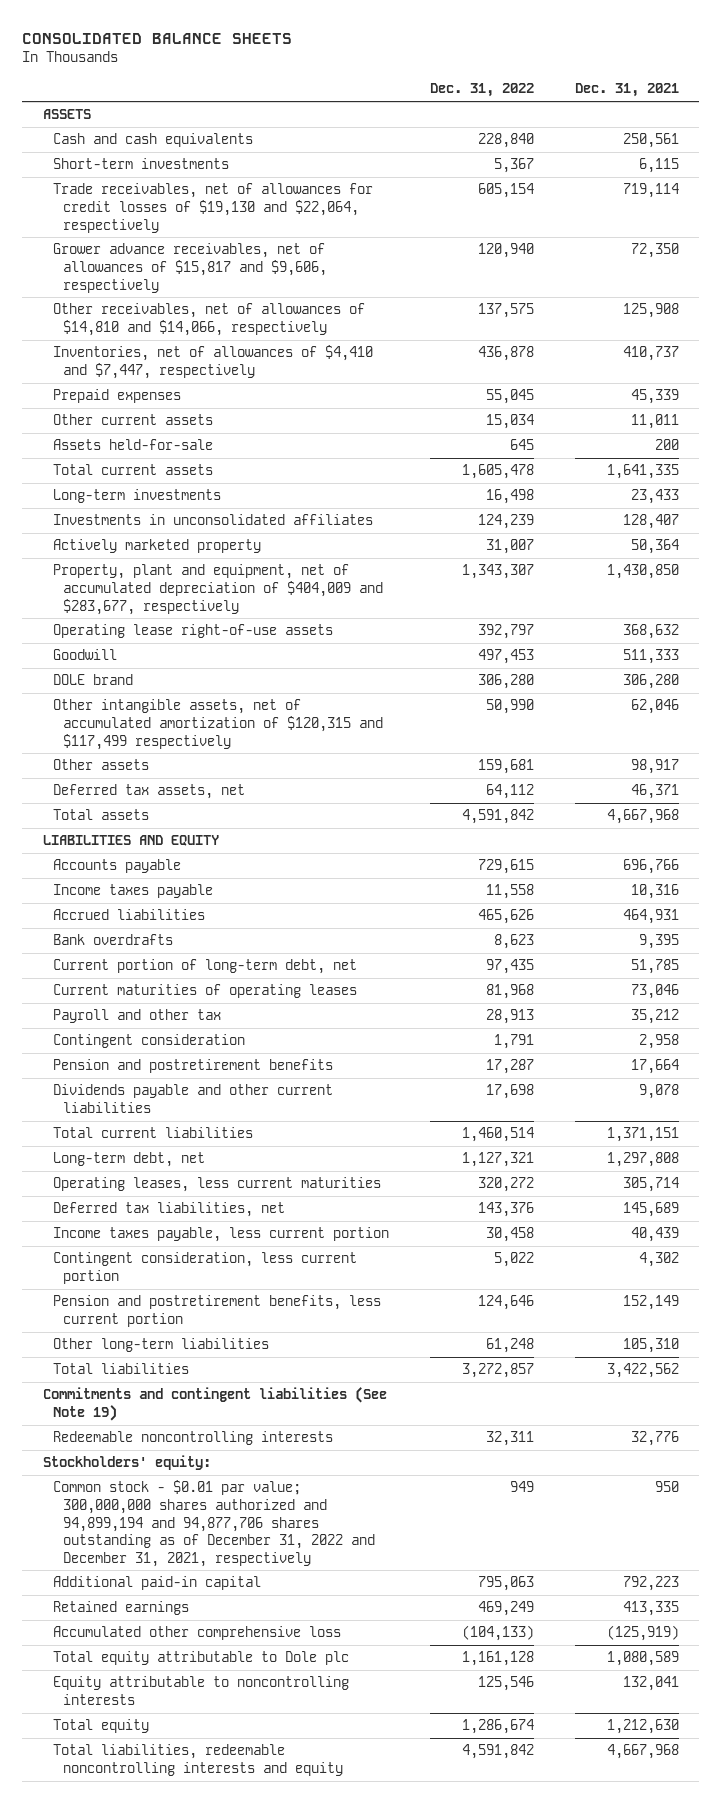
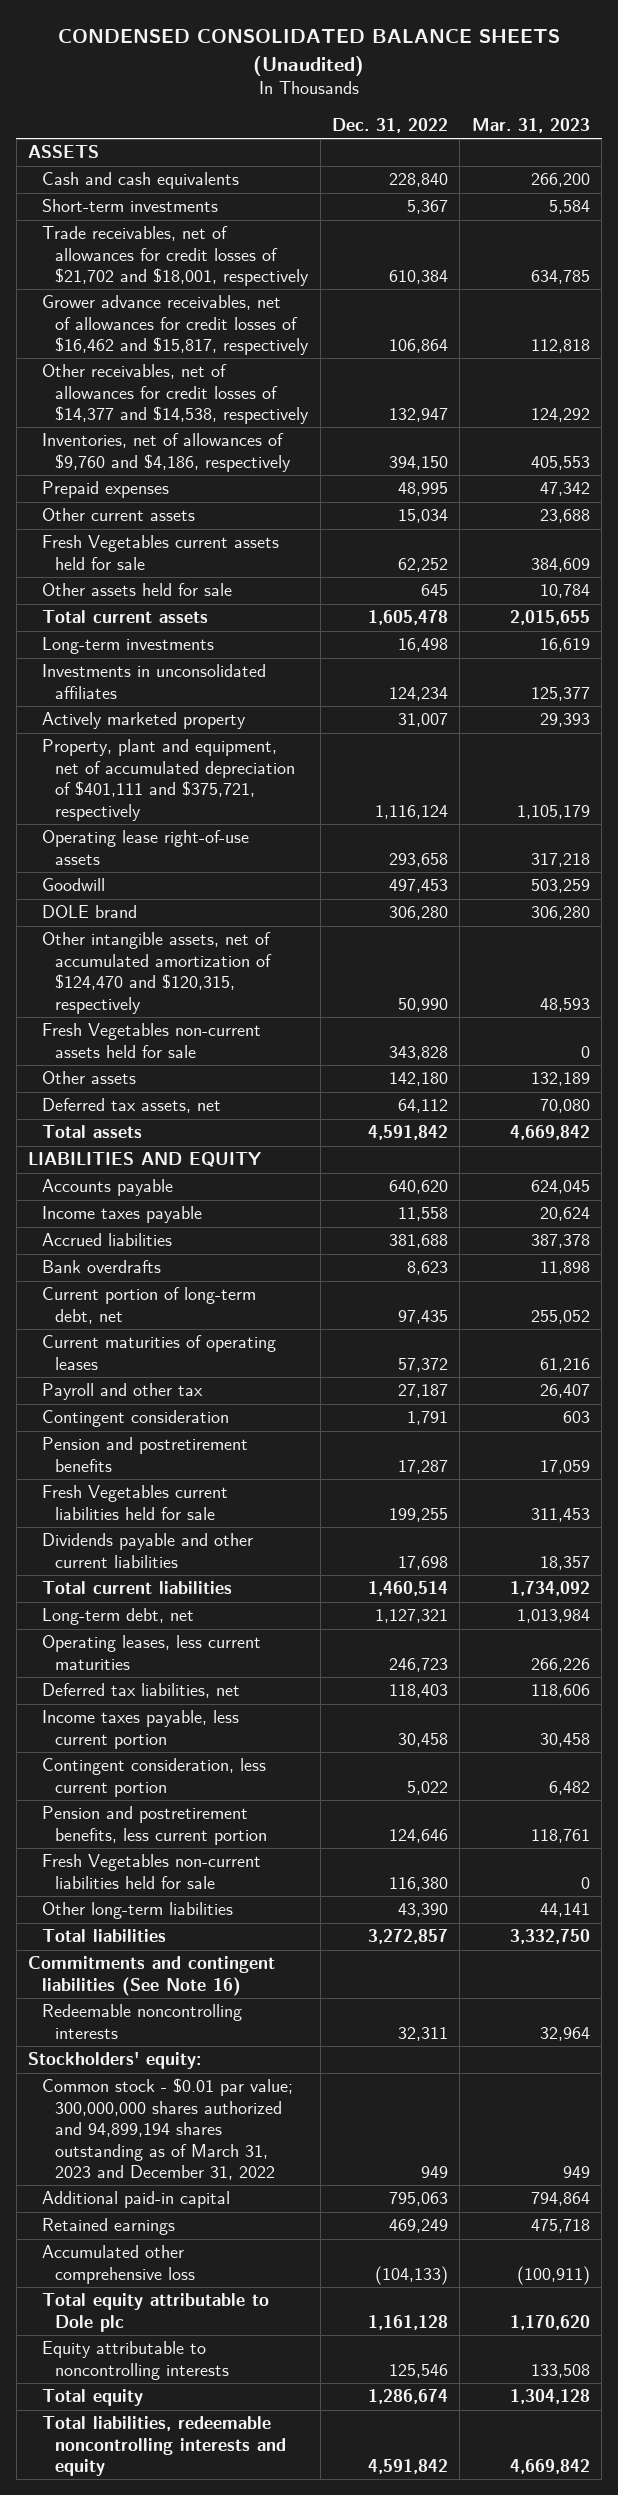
[22,32,293,44] CONSOLIDATED BALANCE SHEETS -> [58,29,561,76] CONDENSED CONSOLIDATED BALANCE SHEETS (Unaudited)
[574,83,679,98] Dec. 31, 2021 -> none
none -> [471,118,590,134] Mar. 31, 2023
[53,183,374,233] Trade receivables, net of allowances for credit losses of $19,130 and $22,064, respectively -> [41,226,310,287] Trade receivables, net of allowances for credit losses of $21,702 and $18,001, respectively
[477,183,534,199] 605,154 -> [388,270,448,285] 610,384
[53,243,328,293] Grower advance receivables, net of allowances of $15,817 and $9,606, respectively -> [41,295,310,356] Grower advance receivables, net of allowances for credit losses of $16,462 and $15,817, respectively
[477,243,534,259] 120,940 -> [388,339,448,354] 106,864
[53,303,366,336] Other receivables, net of allowances of $14,810 and $14,066, respectively -> [41,364,310,425] Other receivables, net of allowances for credit losses of $14,377 and $14,538, respectively
[477,303,534,319] 137,575 -> [388,408,448,423] 132,947
[53,345,374,379] Inventories, net of allowances of $4,410 and $7,447, respectively -> [41,433,292,472] Inventories, net of allowances of $9,760 and $4,186, respectively
[477,346,534,362] 436,878 -> [388,455,448,470] 394,150
[485,389,534,405] 55,045 -> [397,482,448,497] 48,995
none -> [41,535,279,570] Fresh Vegetables current assets held for sale
[53,439,214,451] Assets held-for-sale -> [41,583,232,597] Other assets held for sale
[477,514,534,530] 124,239 -> [388,686,448,701] 124,234
[53,564,384,615] Property, plant and equipment, net of accumulated depreciation of $404,009 and $283,677, respectively -> [41,739,296,821] Property, plant and equipment, net of accumulated depreciation of $401,111 and $375,721, respectively
[461,564,534,580] 1,343,307 -> [374,804,448,819] 1,116,124
[477,624,534,640] 392,797 -> [388,852,448,867] 293,658
[53,699,384,750] Other intangible assets, net of accumulated amortization of $120,315 and $117,499 respectively -> [41,932,273,1014] Other intangible assets, net of accumulated amortization of $124,470 and $120,315, respectively
none -> [41,1023,261,1058] Fresh Vegetables non-current assets held for sale
[477,759,534,775] 159,681 -> [388,1072,448,1087] 142,180
[477,859,534,875] 729,615 -> [388,1180,448,1195] 640,620
[477,909,534,925] 465,626 -> [388,1234,448,1249] 381,688
[485,984,534,1000] 81,968 -> [397,1357,448,1372] 57,372
[485,1009,534,1025] 28,913 -> [397,1384,448,1399] 27,187
none -> [41,1485,228,1520] Fresh Vegetables current liabilities held for sale
[477,1177,534,1193] 320,272 -> [388,1657,448,1672] 246,723
[477,1202,534,1218] 143,376 -> [388,1684,448,1699] 118,403
none -> [41,1854,261,1889] Fresh Vegetables non-current liabilities held for sale
[485,1338,534,1354] 61,248 -> [397,1903,448,1918] 43,390
[42,1387,387,1421] Commitments and contingent liabilities (See Note 19) -> [28,1956,276,1996] Commitments and contingent liabilities (See Note 16)
[53,1480,376,1567] Common stock - $0.01 par value; 300,000,000 shares authorized and 94,899,194 and 94,877,706 shares outstanding as of December 31, 2022 and December 31, 2021, respectively -> [41,2078,293,2180] Common stock - $0.01 par value; 300,000,000 shares authorized and 94,899,194 shares outstanding as of March 31, 2023 and December 31, 2022

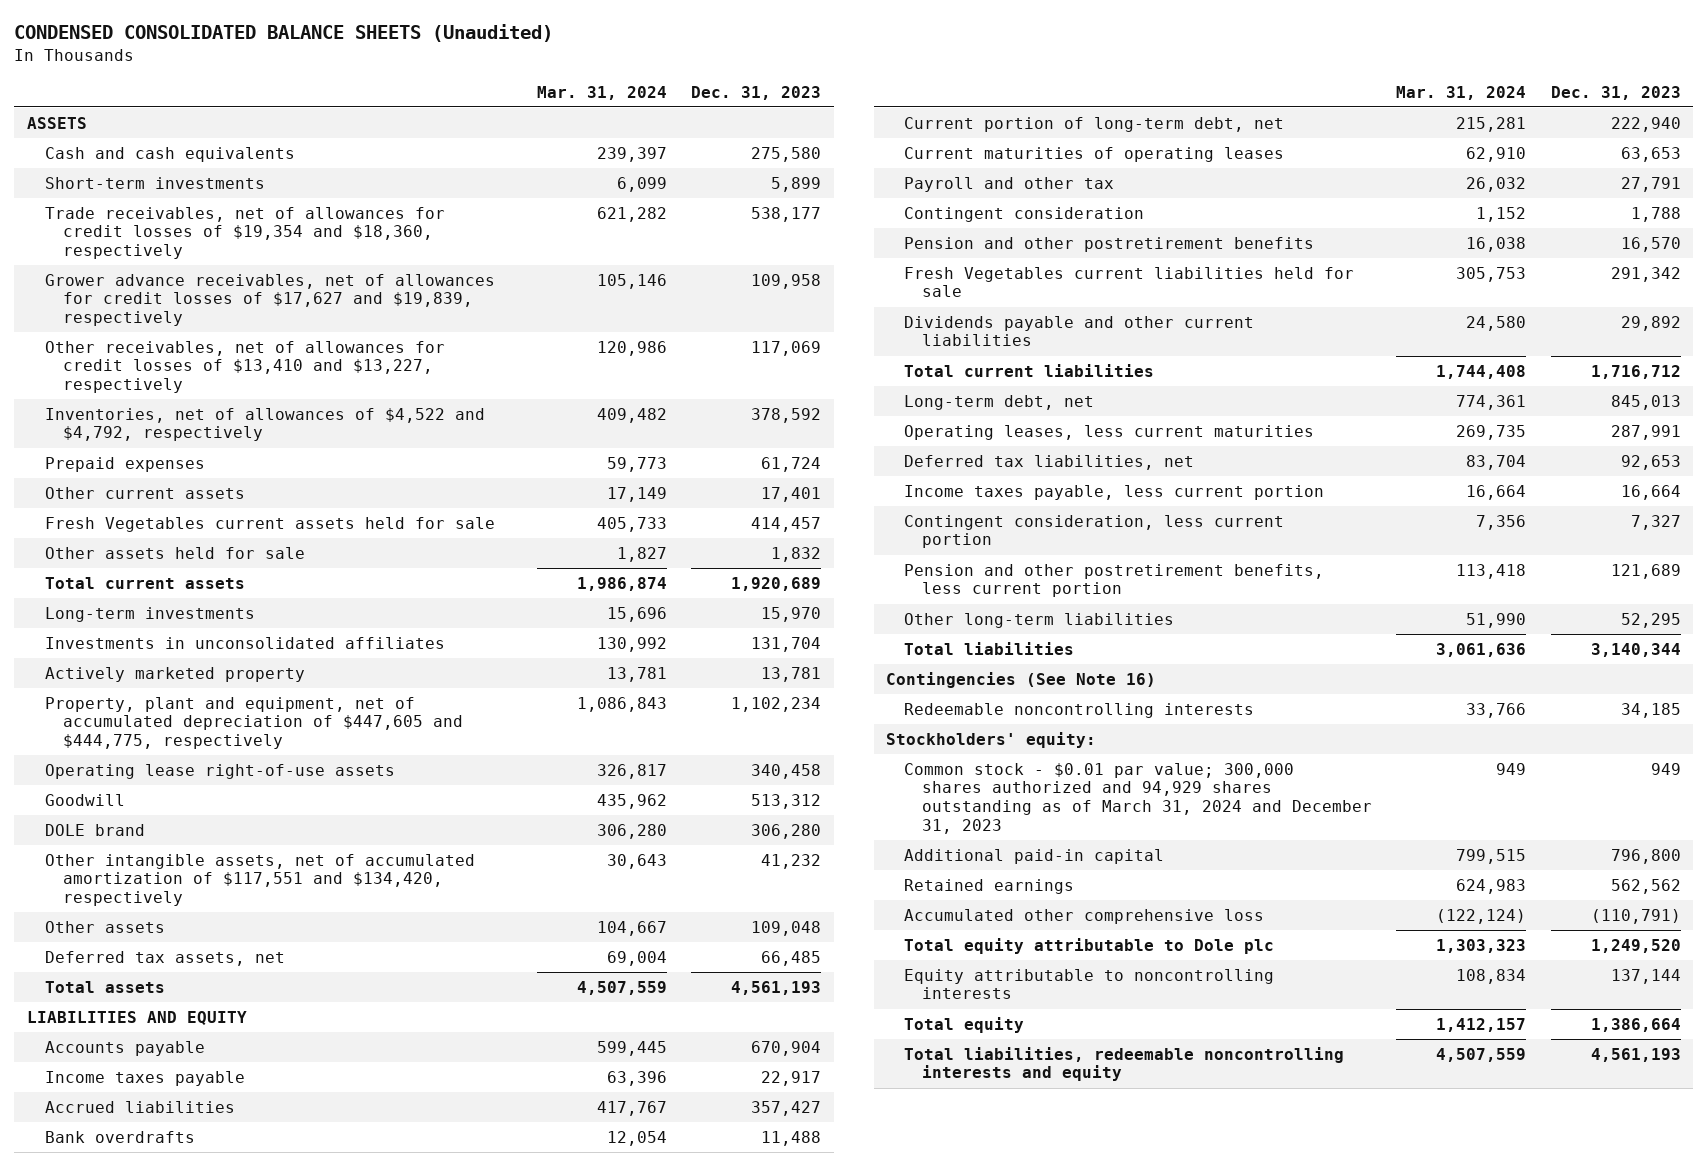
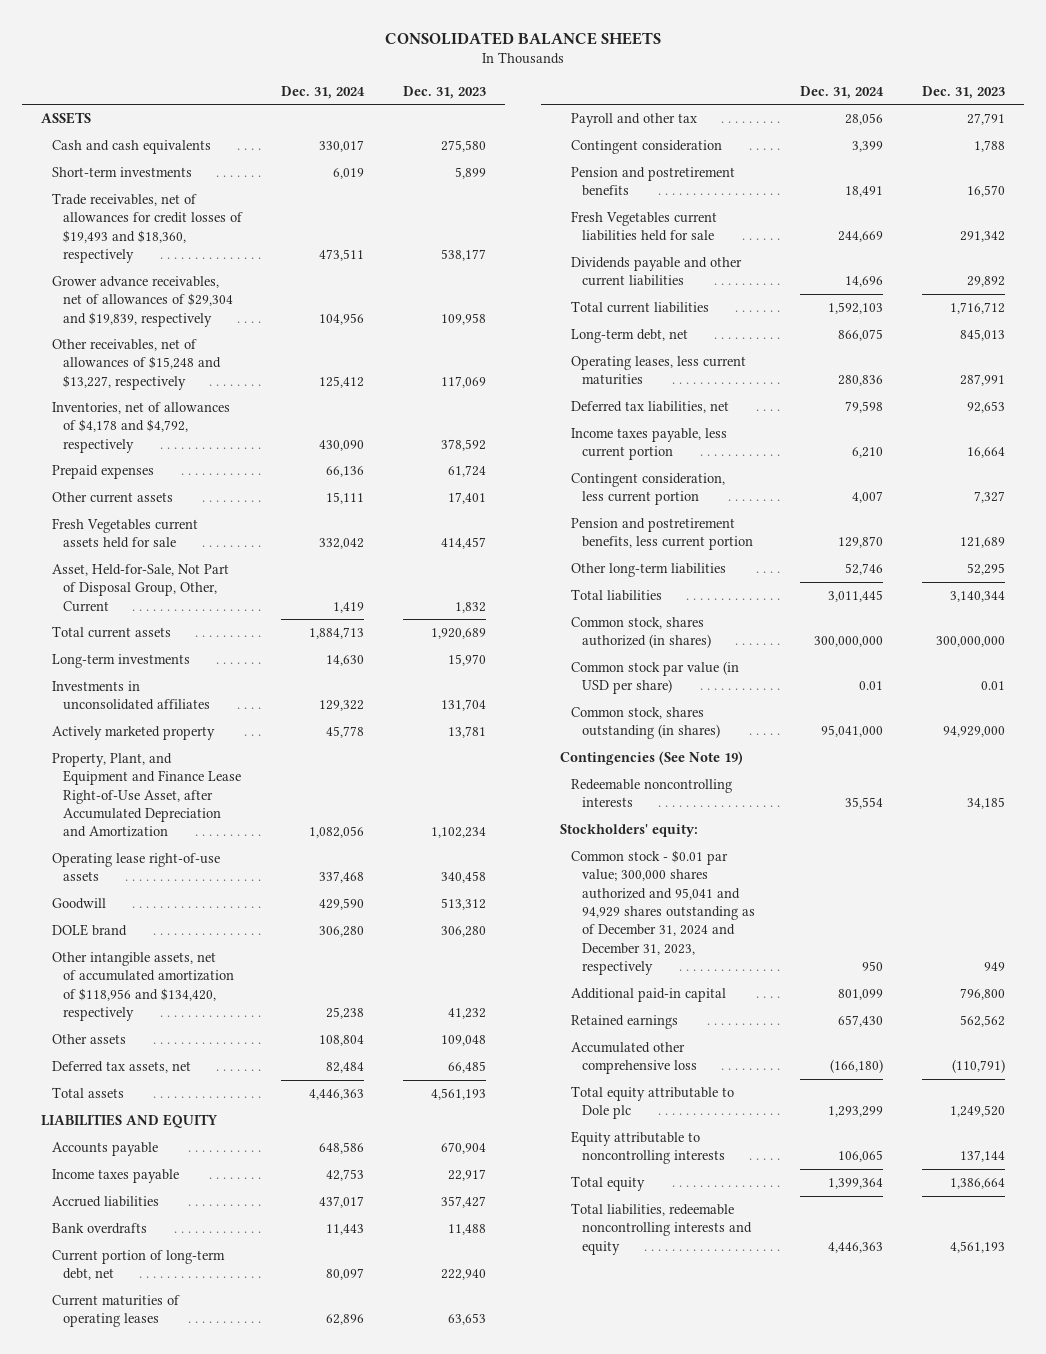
[14,24,554,43] CONDENSED CONSOLIDATED BALANCE SHEETS (Unaudited) -> [384,31,661,45] CONSOLIDATED BALANCE SHEETS
[537,85,668,100] Mar. 31, 2024 -> none
none -> [280,85,365,99] Dec. 31, 2024
[44,206,445,260] Trade receivables, net of allowances for credit losses of $19,354 and $18,360, respectively -> [51,192,243,264] Trade receivables, net of allowances for credit losses of $19,493 and $18,360, respectively
[44,273,495,327] Grower advance receivables, net of allowances for credit losses of $17,627 and $19,839, respectively -> [51,275,233,327] Grower advance receivables, net of allowances of $29,304 and $19,839, respectively
[44,340,445,394] Other receivables, net of allowances for credit losses of $13,410 and $13,227, respectively -> [51,338,221,390] Other receivables, net of allowances of $15,248 and $13,227, respectively
[44,407,485,442] Inventories, net of allowances of $4,522 and $4,792, respectively -> [51,401,230,453] Inventories, net of allowances of $4,178 and $4,792, respectively
[44,546,305,559] Other assets held for sale -> [51,563,229,612] Asset, Held-for-Sale, Not Part of Disposal Group, Other, Current
[44,696,463,750] Property, plant and equipment, net of accumulated depreciation of $447,605 and $444,775, respectively -> [51,752,241,838] Property, Plant, and Equipment and Finance Lease Right-of-Use Asset, after Accumulated Depreciation and Amortization
[44,853,475,907] Other intangible assets, net of accumulated amortization of $117,551 and $134,420, respectively -> [51,951,234,1022] Other intangible assets, net of accumulated amortization of $118,956 and $134,420, respectively
[904,236,1315,252] Pension and other postretirement benefits -> [571,166,736,197] Pension and postretirement benefits
[904,563,1325,598] Pension and other postretirement benefits, less current portion -> [571,517,753,551] Pension and postretirement benefits, less current portion
none -> [571,616,711,649] Common stock, shares authorized (in shares)
none -> [571,660,740,695] Common stock par value (in USD per share)
none -> [571,706,720,740] Common stock, shares outstanding (in shares)
[885,671,1156,688] Contingencies (See Note 16) -> [560,750,744,765] Contingencies (See Note 19)
[904,762,1373,834] Common stock - $0.01 par value; 300,000 shares authorized and 94,929 shares outstanding as of March 31, 2024 and December 31, 2023 -> [571,849,755,976] Common stock - $0.01 par value; 300,000 shares authorized and 95,041 and 94,929 shares outstanding as of December 31, 2024 and December 31, 2023, respectively

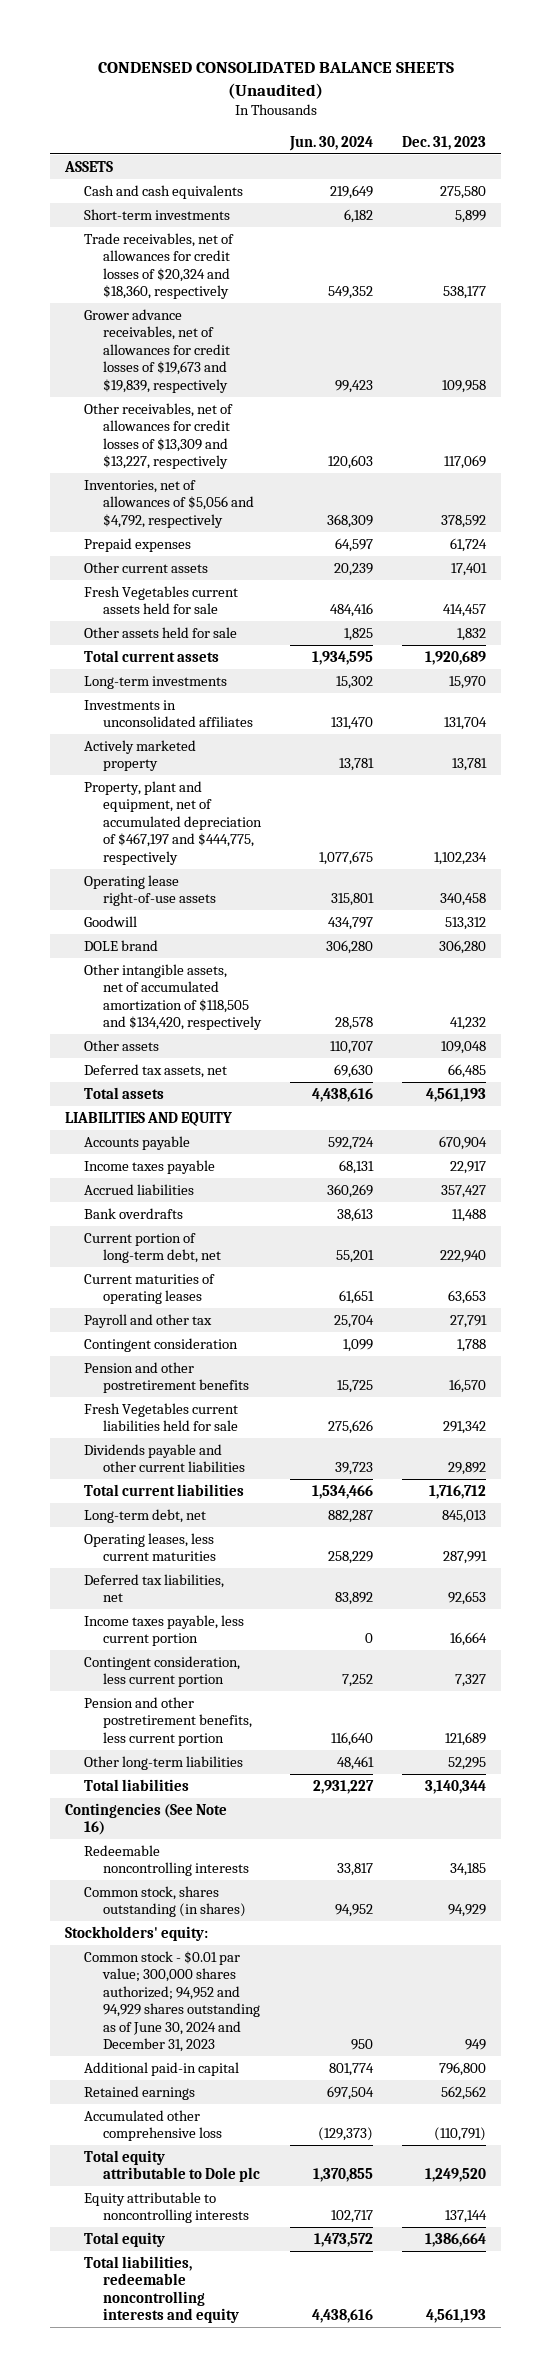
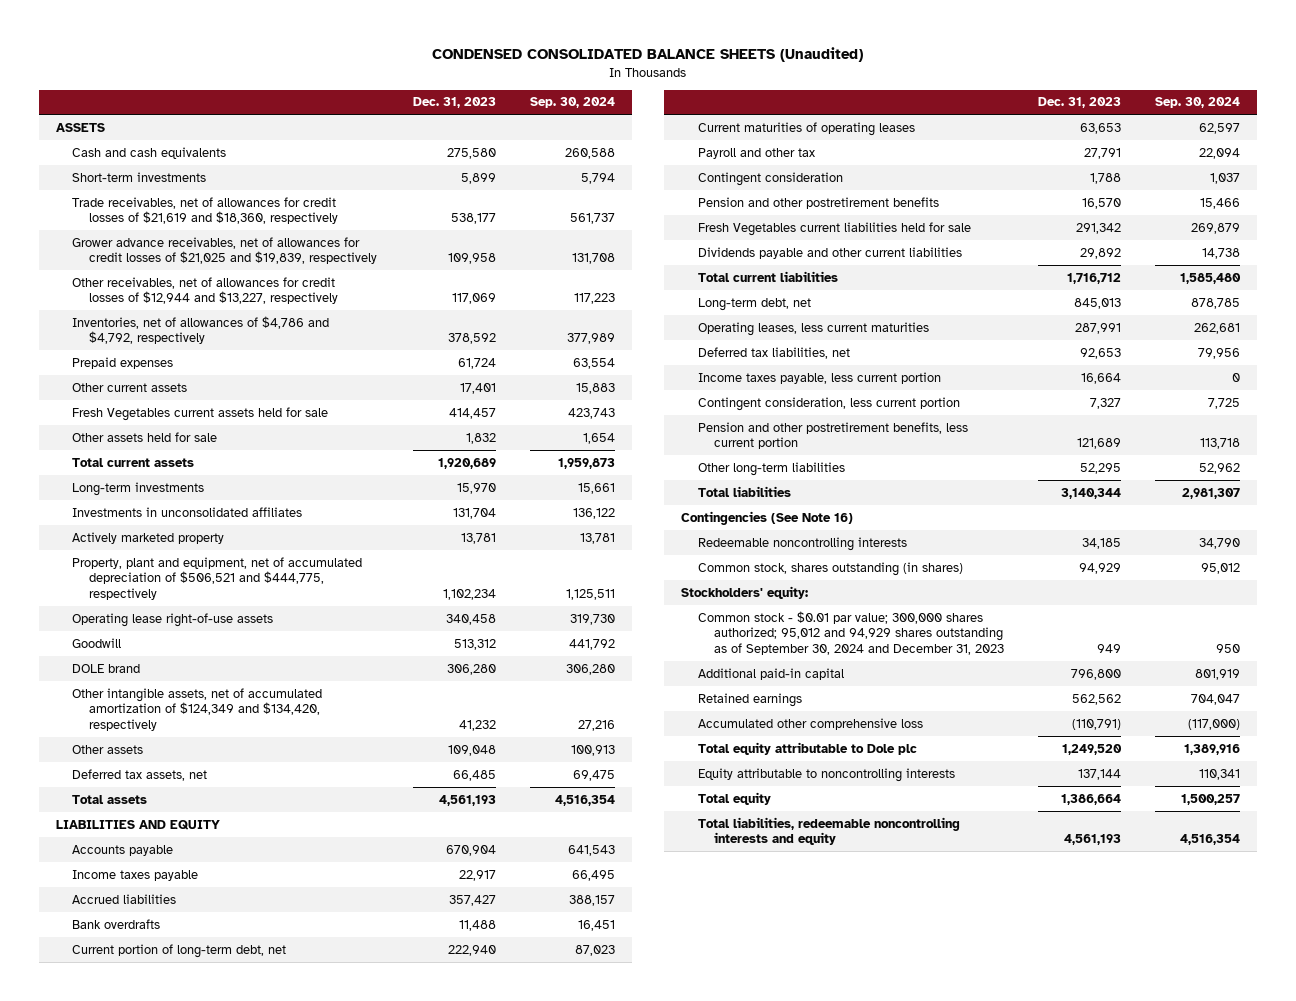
[289,135,374,151] Jun. 30, 2024 -> none
none -> [529,97,615,109] Sep. 30, 2024
[83,232,234,300] Trade receivables, net of allowances for credit losses of $20,324 and $18,360, respectively -> [72,196,338,225] Trade receivables, net of allowances for credit losses of $21,619 and $18,360, respectively
[83,308,230,393] Grower advance receivables, net of allowances for credit losses of $19,673 and $19,839, respectively -> [72,236,377,265] Grower advance receivables, net of allowances for credit losses of $21,025 and $19,839, respectively
[83,402,233,470] Other receivables, net of allowances for credit losses of $13,309 and $13,227, respectively -> [72,276,338,305] Other receivables, net of allowances for credit losses of $12,944 and $13,227, respectively
[83,479,254,528] Inventories, net of allowances of $5,056 and $4,792, respectively -> [72,315,330,345] Inventories, net of allowances of $4,786 and $4,792, respectively
[83,780,262,865] Property, plant and equipment, net of accumulated depreciation of $467,197 and $444,775, respectively -> [72,556,363,601] Property, plant and equipment, net of accumulated depreciation of $506,521 and $444,775, respectively
[83,963,262,1031] Other intangible assets, net of accumulated amortization of $118,505 and $134,420, respectively -> [72,687,323,732] Other intangible assets, net of accumulated amortization of $124,349 and $134,420, respectively
[83,1950,260,2053] Common stock - $0.01 par value; 300,000 shares authorized; 94,952 and 94,929 shares outstanding as of June 30, 2024 and December 31, 2023 -> [697,610,1004,656] Common stock - $0.01 par value; 300,000 shares authorized; 95,012 and 94,929 shares outstanding as of September 30, 2024 and December 31, 2023

